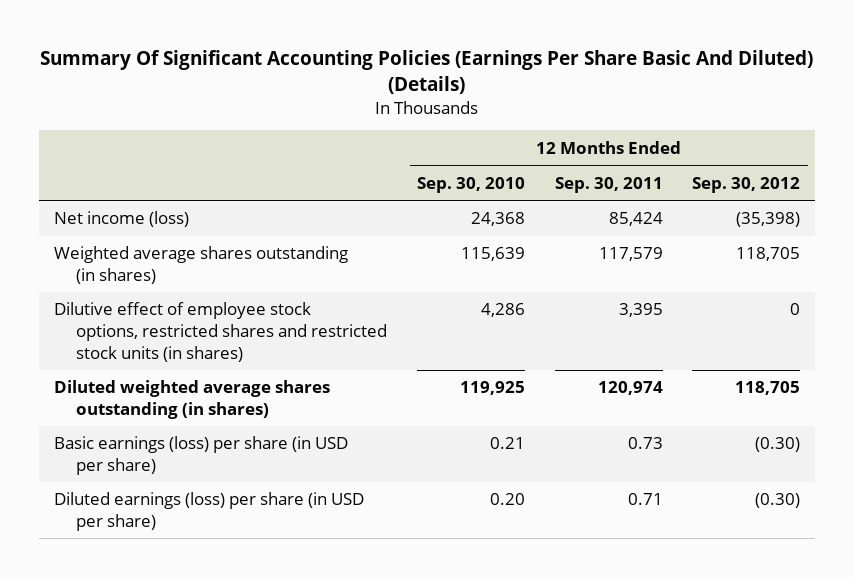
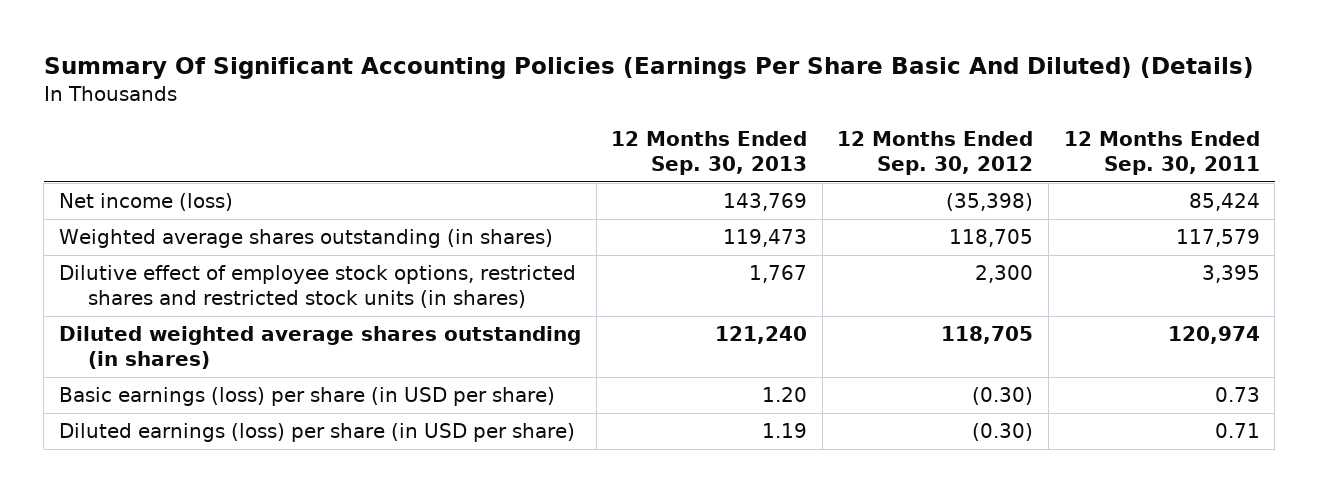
[417,176,526,193] Sep. 30, 2010 -> none
none -> [611,130,808,175] 12 Months Ended Sep. 30, 2013
[790,303,801,316] 0 -> [975,265,1034,284] 2,300

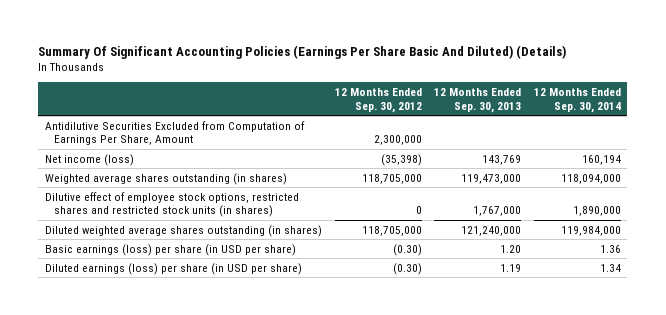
[1063,130,1260,175] 12 Months Ended Sep. 30, 2011 -> none
none -> [534,88,622,113] 12 Months Ended Sep. 30, 2014
none -> [44,120,305,146] Antidilutive Securities Excluded from Computation of Earnings Per Share, Amount
[723,229,808,248] 119,473 -> [461,173,522,184] 119,473,000
[949,229,1034,248] 118,705 -> [361,173,422,184] 118,705,000
[749,265,808,284] 1,767 -> [473,206,522,217] 1,767,000
[975,265,1034,284] 2,300 -> [415,206,422,215] 0
[715,326,808,345] 121,240 -> [461,225,522,236] 121,240,000
[941,326,1034,345] 118,705 -> [361,225,422,236] 118,705,000

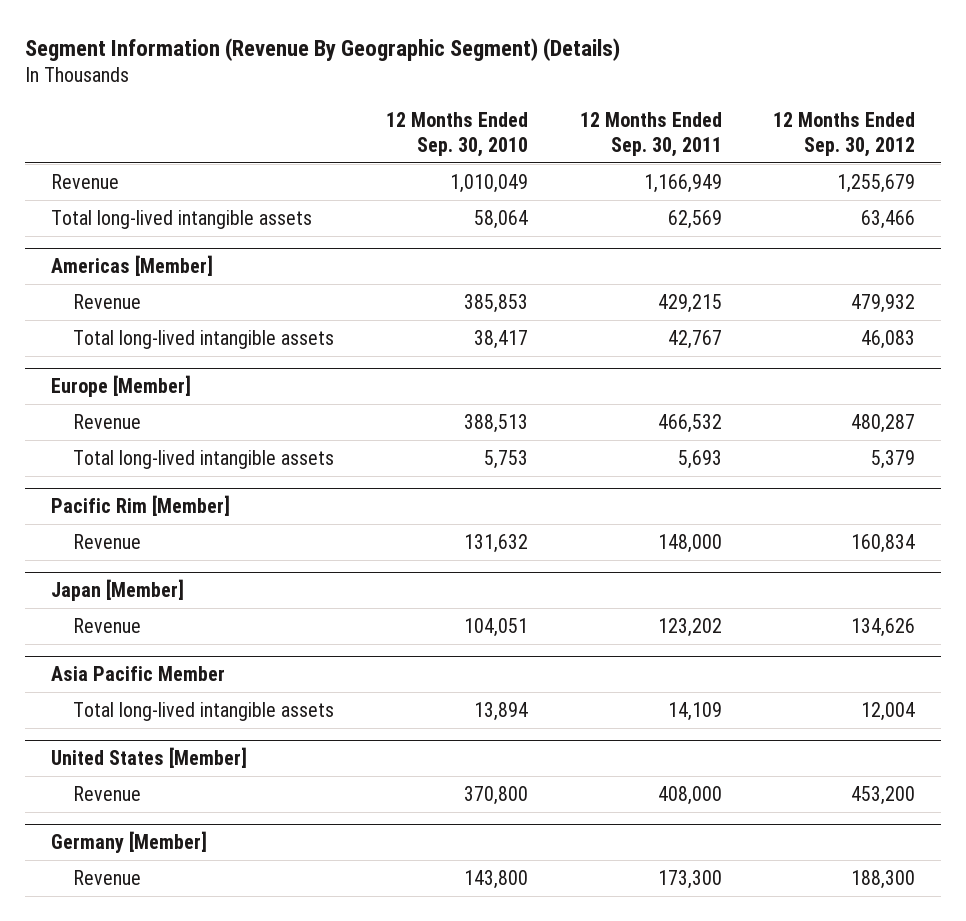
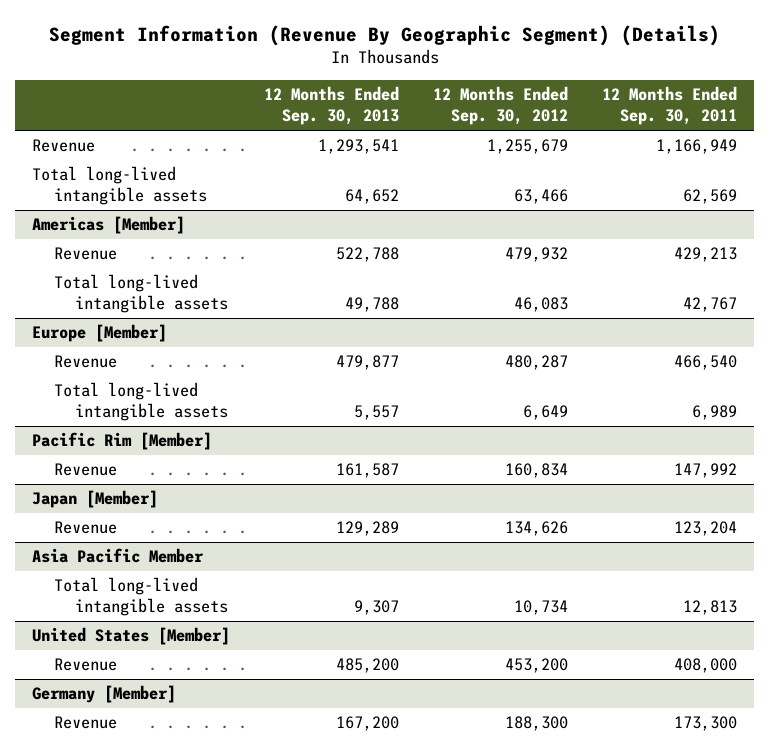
[386,112,529,157] 12 Months Ended Sep. 30, 2010 -> none
none -> [264,86,400,126] 12 Months Ended Sep. 30, 2013
[657,294,722,314] 429,215 -> [674,247,738,263] 429,213
[657,414,722,434] 466,532 -> [674,355,738,371] 466,540
[677,450,722,470] 5,693 -> [692,405,738,421] 6,989
[871,450,916,470] 5,379 -> [523,405,569,421] 6,649
[657,534,722,554] 148,000 -> [674,463,738,479] 147,992
[657,618,722,638] 123,202 -> [674,521,738,537] 123,204
[667,702,722,722] 14,109 -> [683,600,738,616] 12,813
[861,702,916,722] 12,004 -> [514,600,569,616] 10,734

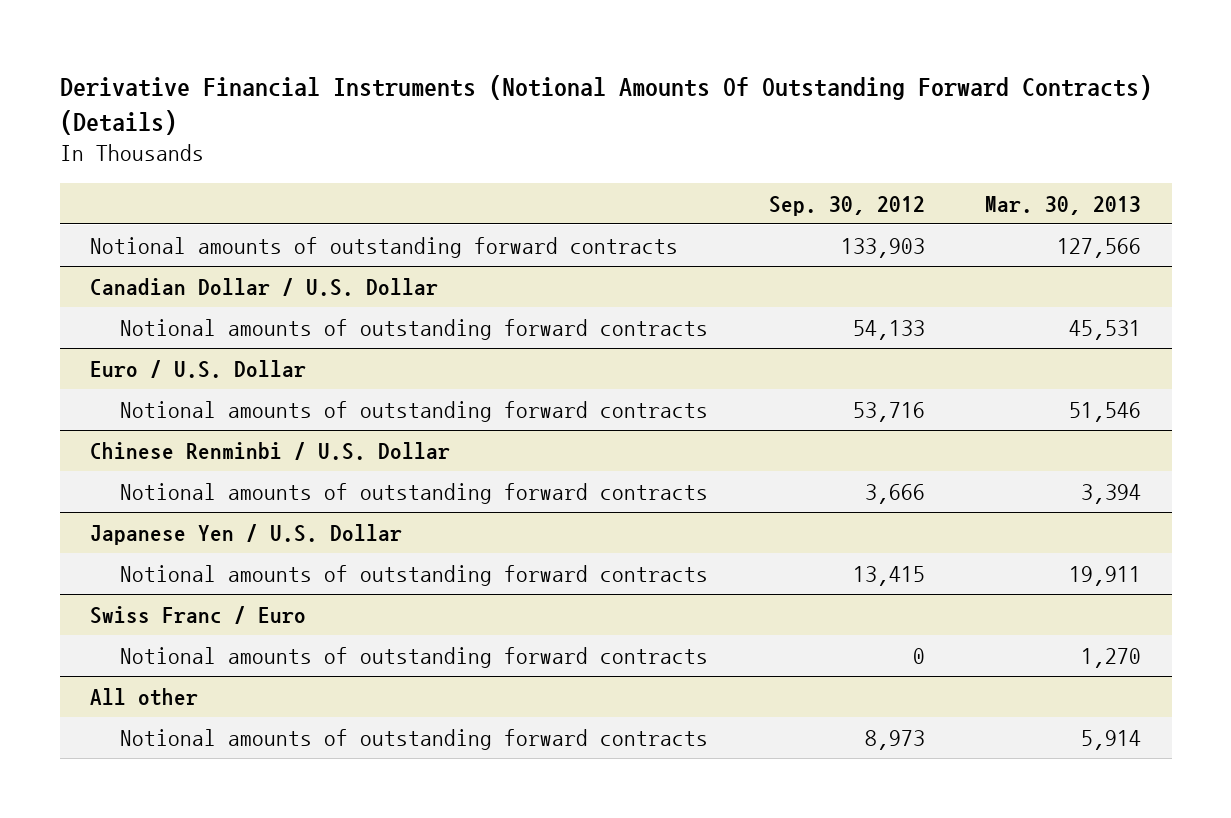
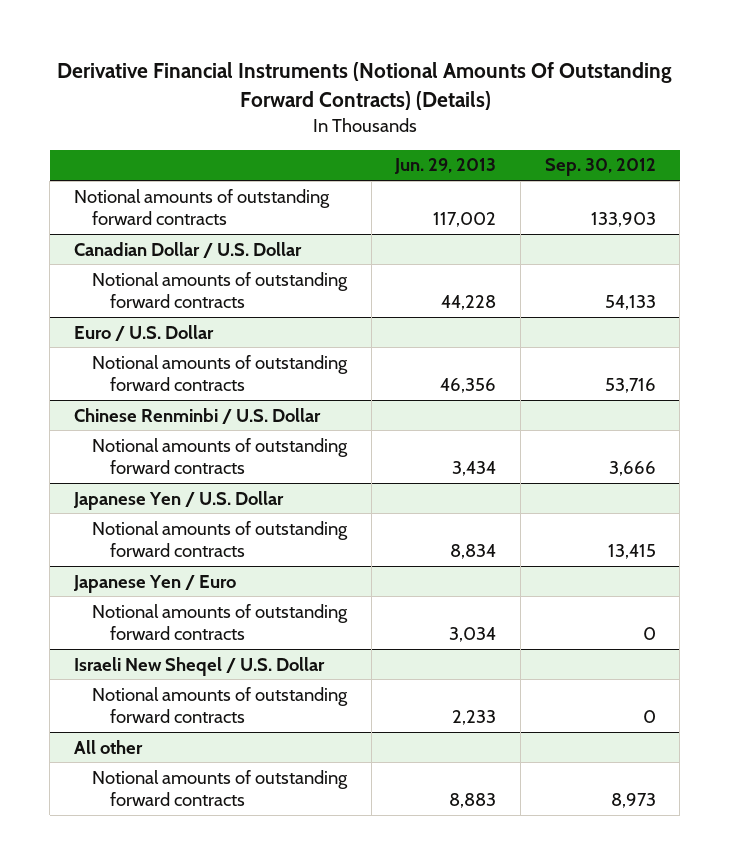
[985,195,1142,215] Mar. 30, 2013 -> none
none -> [394,158,497,175] Jun. 29, 2013
[89,605,306,624] Swiss Franc / Euro -> none
none -> [73,574,237,593] Japanese Yen / Euro
none -> [74,656,326,676] Israeli New Sheqel / U.S. Dollar
none -> [92,686,349,724] Notional amounts of outstanding forward contracts

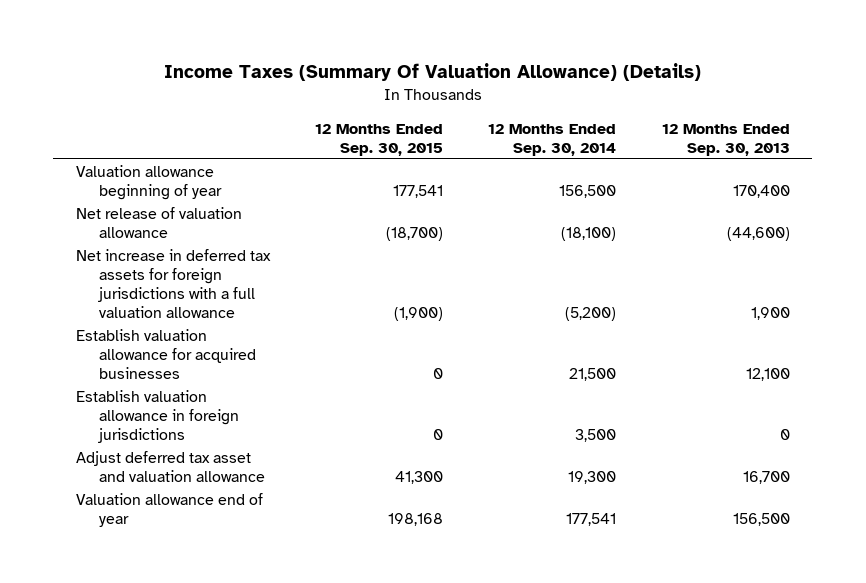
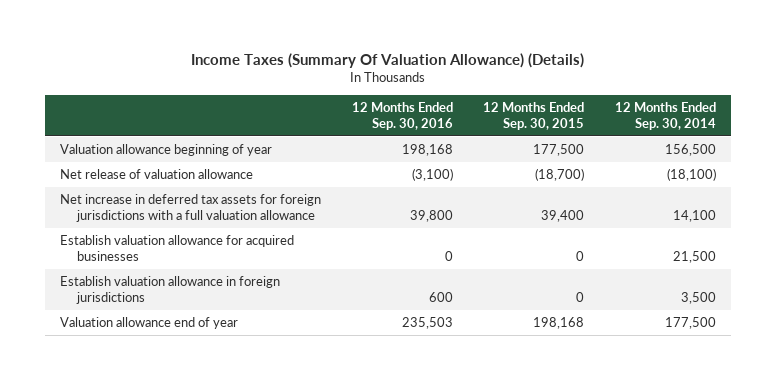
[661,123,790,156] 12 Months Ended Sep. 30, 2013 -> none
none -> [351,101,453,130] 12 Months Ended Sep. 30, 2016
[393,185,444,199] 177,541 -> [533,144,585,157] 177,500
[394,307,444,322] (1,900) -> [541,210,585,223] 39,400
[565,307,617,322] (5,200) -> [672,210,716,223] 14,100
[75,451,266,483] Adjust deferred tax asset and valuation allowance -> none
[566,513,617,527] 177,541 -> [664,317,716,330] 177,500

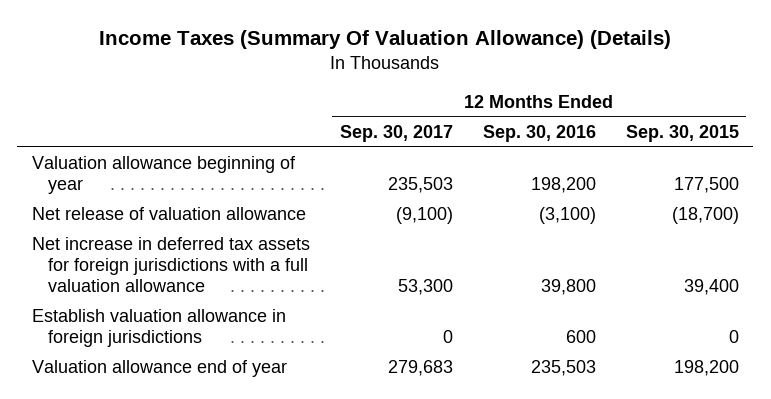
[614,101,716,130] 12 Months Ended Sep. 30, 2014 -> none
none -> [339,124,453,142] Sep. 30, 2017
[401,144,453,157] 198,168 -> [530,177,596,194] 198,200
[59,235,294,262] Establish valuation allowance for acquired businesses -> none
[533,317,585,330] 198,168 -> [673,360,739,377] 198,200

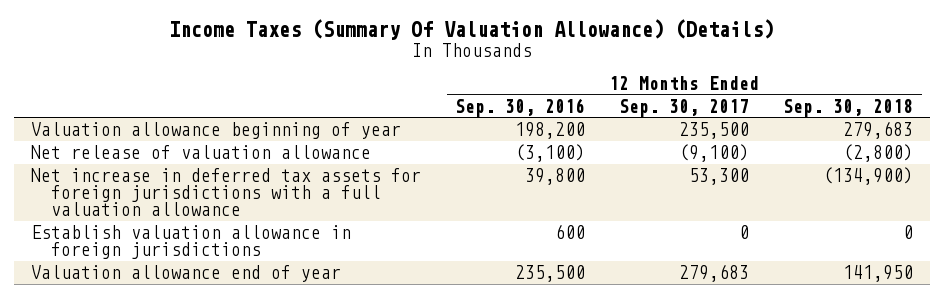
[625,124,739,142] Sep. 30, 2015 -> none
none -> [783,98,914,117] Sep. 30, 2018
[387,177,453,194] 235,503 -> [679,122,750,140] 235,500
[530,360,596,377] 235,503 -> [515,265,586,283] 235,500

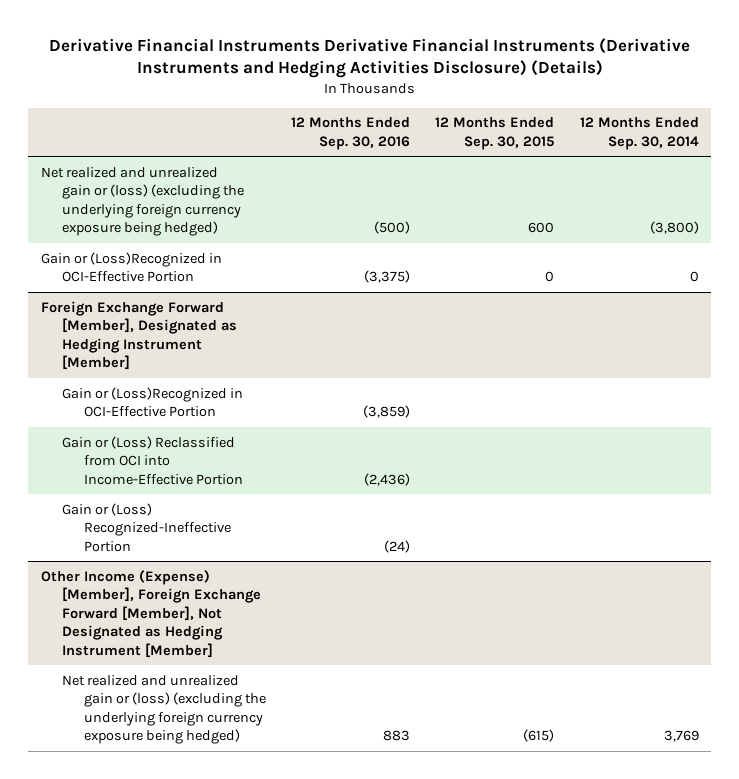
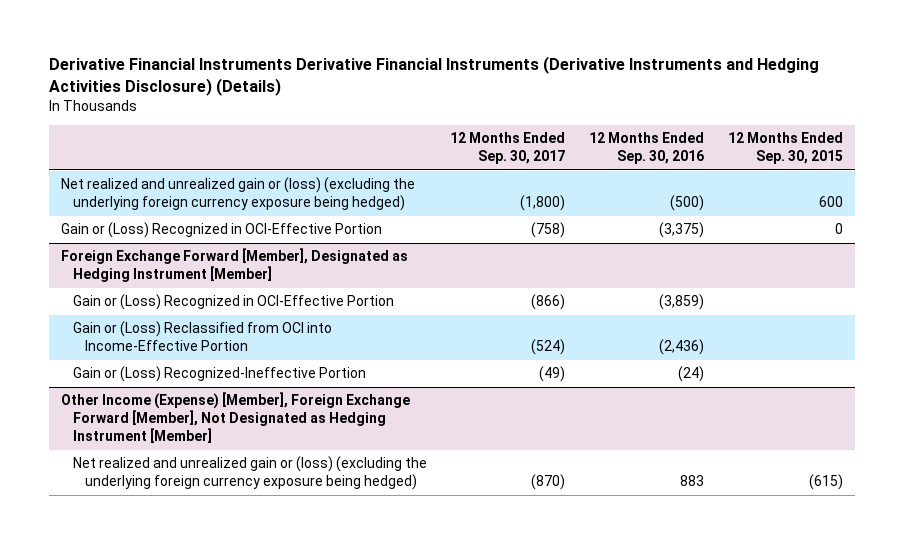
[579,117,699,150] 12 Months Ended Sep. 30, 2014 -> none
none -> [450,132,566,165] 12 Months Ended Sep. 30, 2017
[40,251,222,283] Gain or (Loss)Recognized in OCI-Effective Portion -> [60,222,382,239] Gain or (Loss) Recognized in OCI-Effective Portion
[62,386,244,418] Gain or (Loss)Recognized in OCI-Effective Portion -> [72,294,394,311] Gain or (Loss) Recognized in OCI-Effective Portion

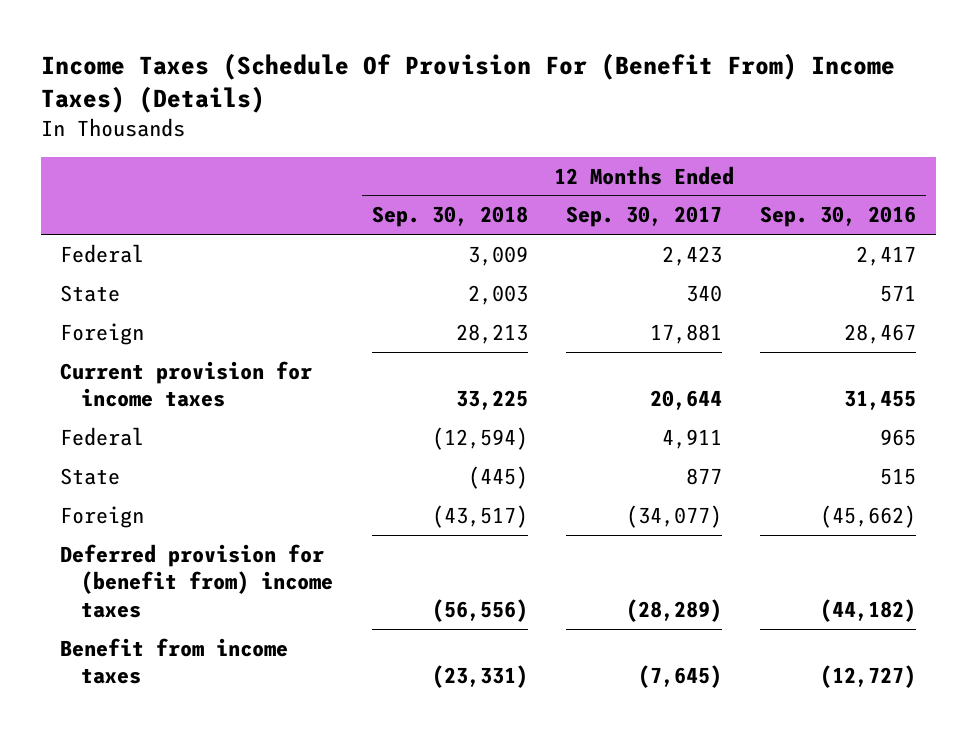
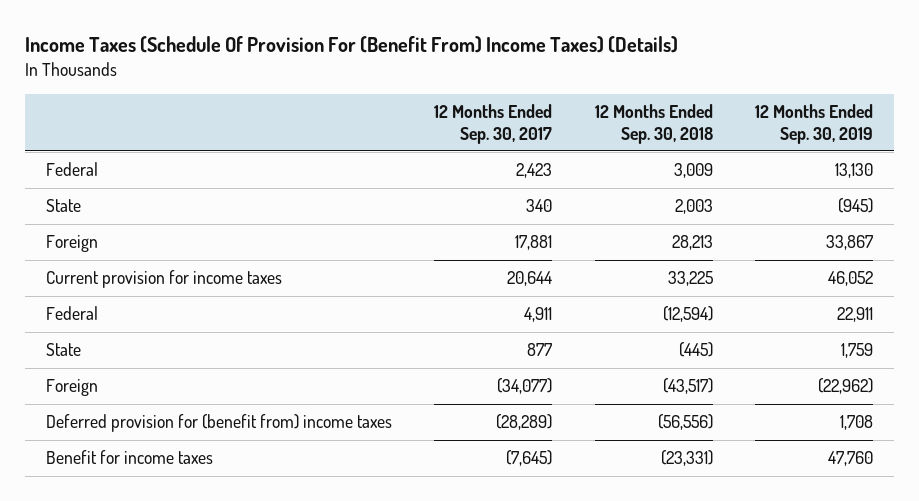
[760,206,917,228] Sep. 30, 2016 -> none
none -> [754,103,873,144] 12 Months Ended Sep. 30, 2019
[59,637,288,685] Benefit from income taxes -> [46,450,214,465] Benefit for income taxes

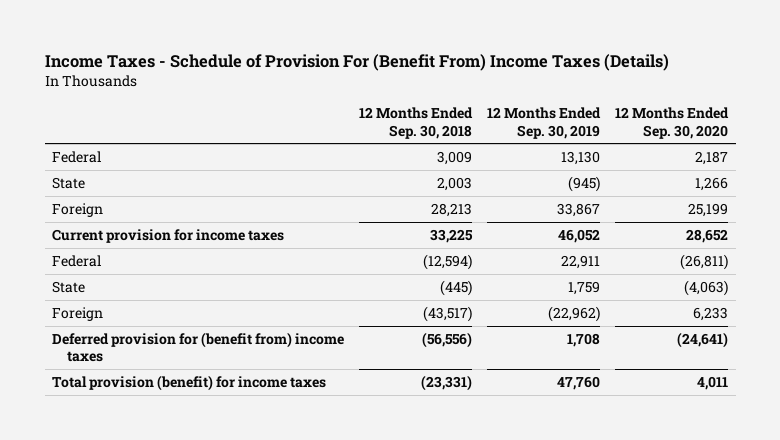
[25,36,679,54] Income Taxes (Schedule Of Provision For (Benefit From) Income Taxes) (Details) -> [44,53,669,71] Income Taxes - Schedule of Provision For (Benefit From) Income Taxes (Details)
[434,103,553,144] 12 Months Ended Sep. 30, 2017 -> none
none -> [615,107,730,139] 12 Months Ended Sep. 30, 2020
[46,450,214,465] Benefit for income taxes -> [52,374,327,391] Total provision (benefit) for income taxes

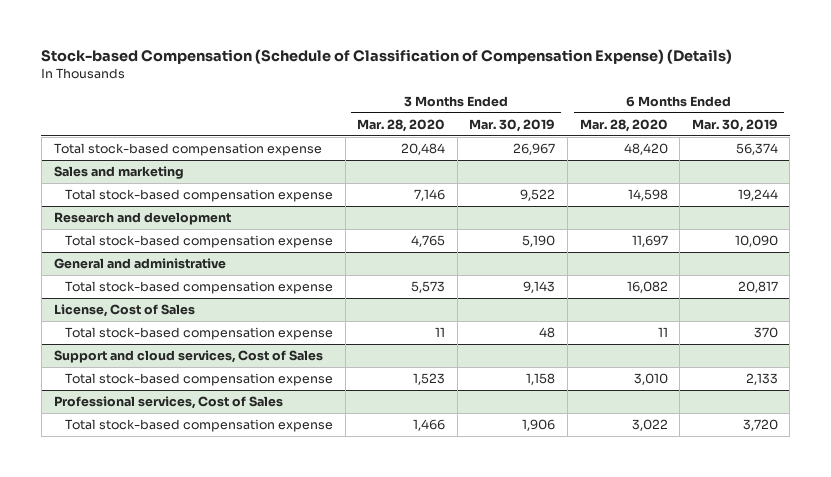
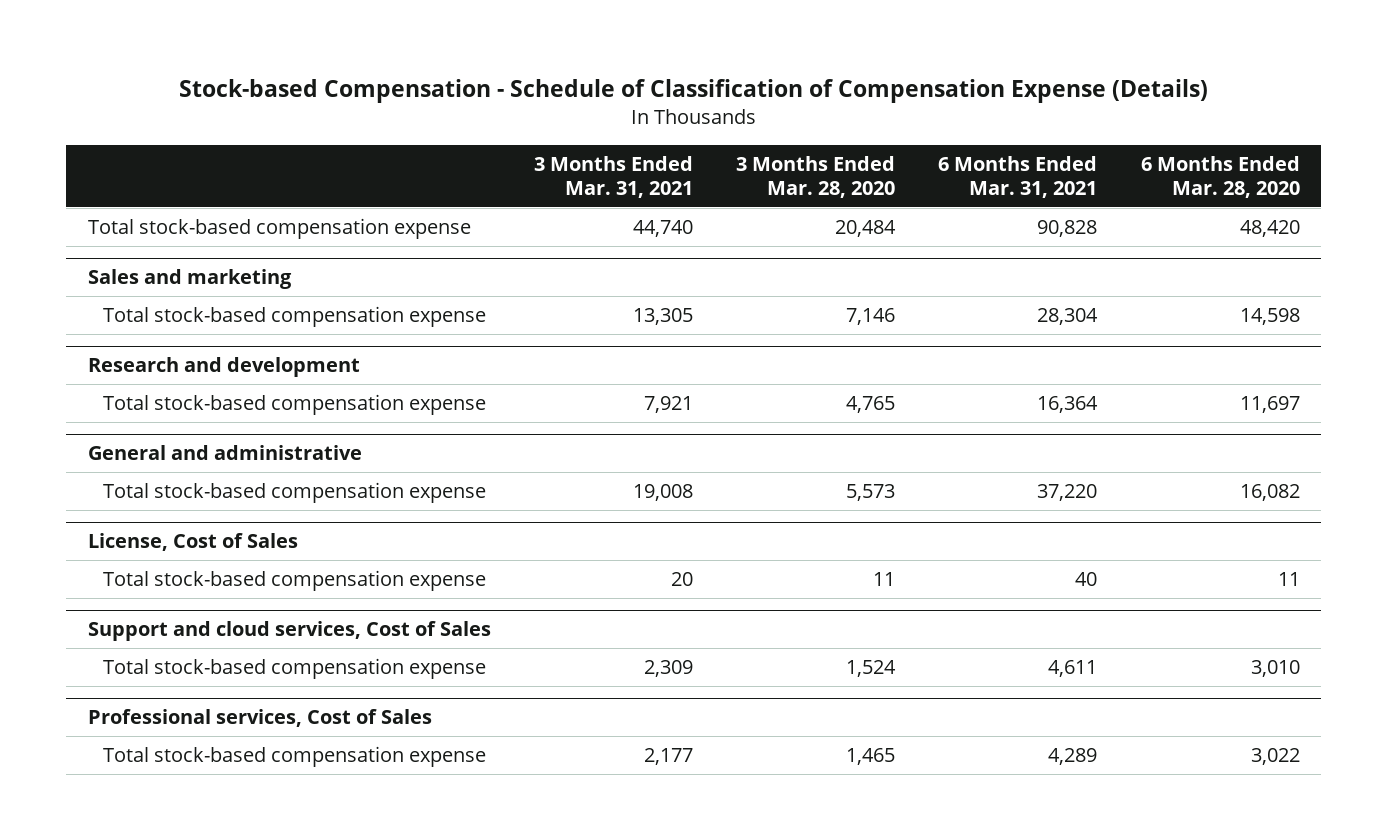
[41,48,733,64] Stock-based Compensation (Schedule of Classification of Compensation Expense) (Details) -> [178,79,1208,104] Stock-based Compensation - Schedule of Classification of Compensation Expense (Details)
[469,119,556,133] Mar. 30, 2019 -> none
[691,119,778,133] Mar. 30, 2019 -> none
none -> [533,155,693,198] 3 Months Ended Mar. 31, 2021
none -> [938,155,1098,198] 6 Months Ended Mar. 31, 2021
[413,373,446,386] 1,523 -> [846,660,897,678] 1,524
[413,419,446,432] 1,466 -> [846,748,896,766] 1,465

